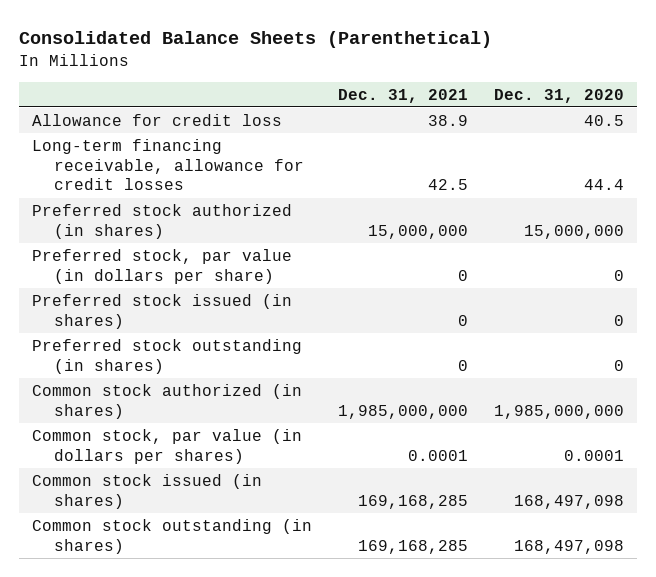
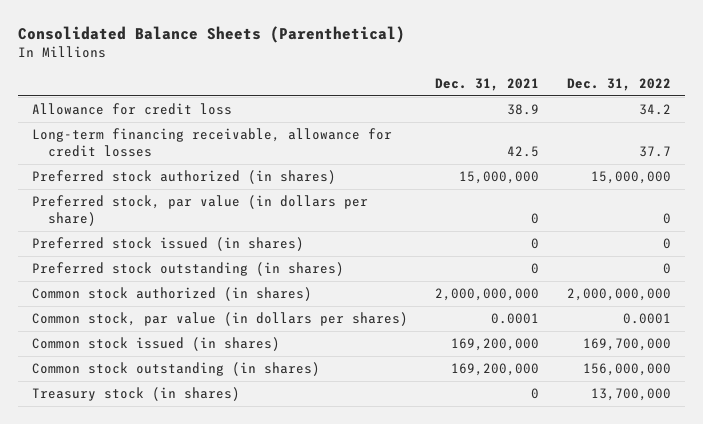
[494,88,625,103] Dec. 31, 2020 -> none
none -> [567,77,672,91] Dec. 31, 2022
[338,404,469,419] 1,985,000,000 -> [435,288,540,302] 2,000,000,000
[358,494,469,509] 169,168,285 -> [451,338,540,352] 169,200,000
[358,539,469,554] 169,168,285 -> [451,363,540,377] 169,200,000
none -> [31,387,240,402] Treasury stock (in shares)

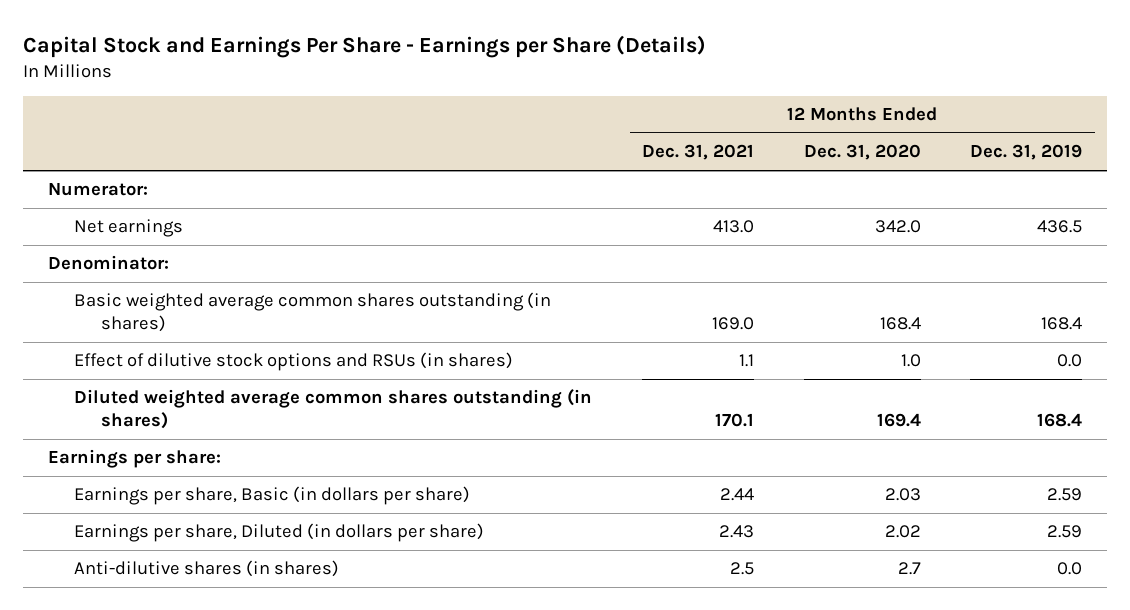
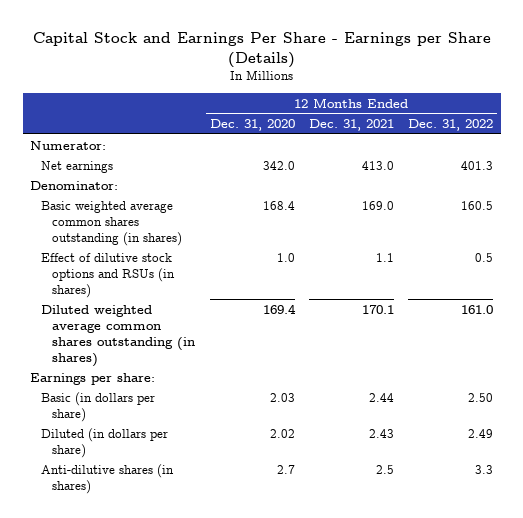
[970,144,1083,161] Dec. 31, 2019 -> none
none -> [408,119,494,132] Dec. 31, 2022
[74,486,471,506] Earnings per share, Basic (in dollars per share) -> [41,391,156,422] Basic (in dollars per share)
[74,523,485,543] Earnings per share, Diluted (in dollars per share) -> [41,427,169,458] Diluted (in dollars per share)

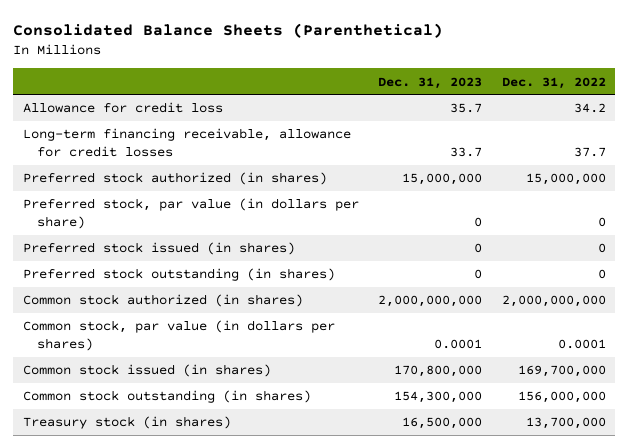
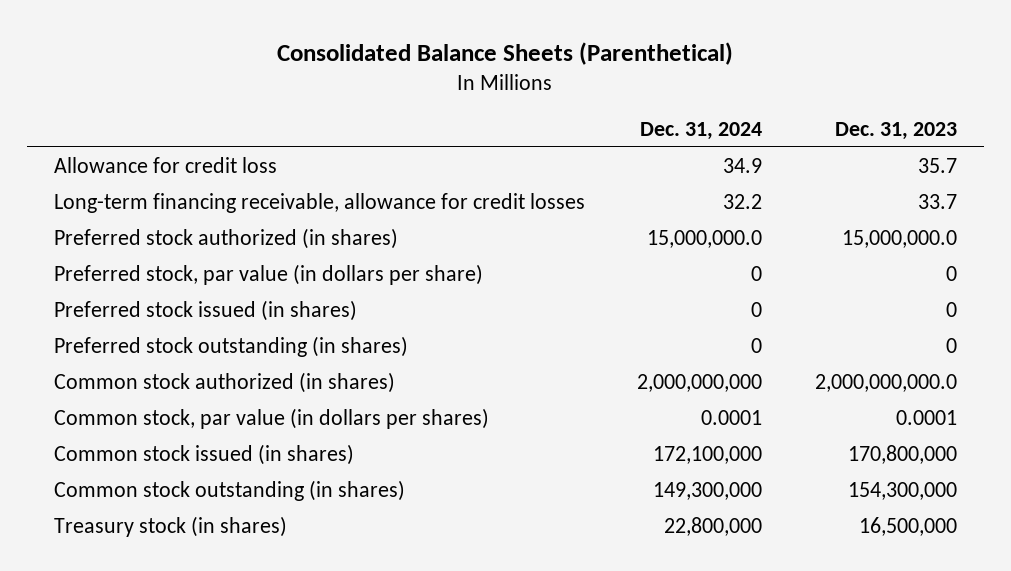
[501,76,606,89] Dec. 31, 2022 -> none
none -> [640,121,763,140] Dec. 31, 2024
[402,173,483,186] 15,000,000 -> [842,229,958,248] 15,000,000.0
[378,295,483,308] 2,000,000,000 -> [815,373,958,392] 2,000,000,000.0

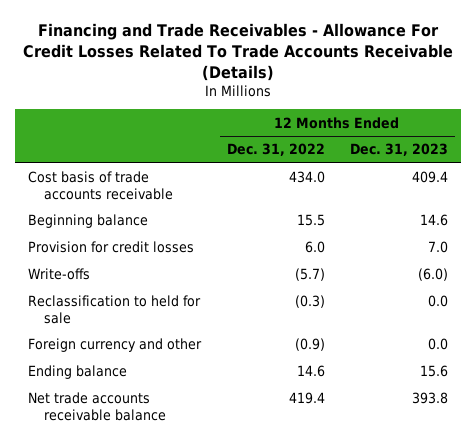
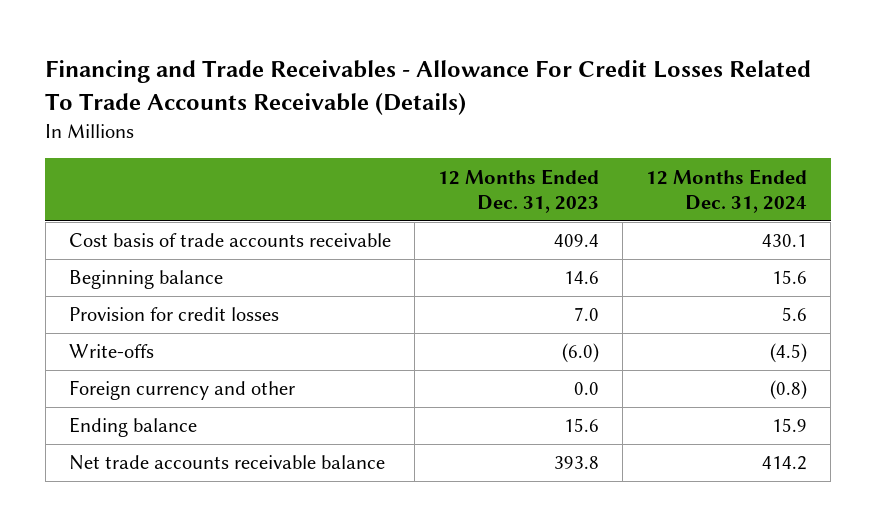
[226,143,325,157] Dec. 31, 2022 -> none
none -> [646,168,808,213] 12 Months Ended Dec. 31, 2024
[28,295,202,324] Reclassification to held for sale -> none

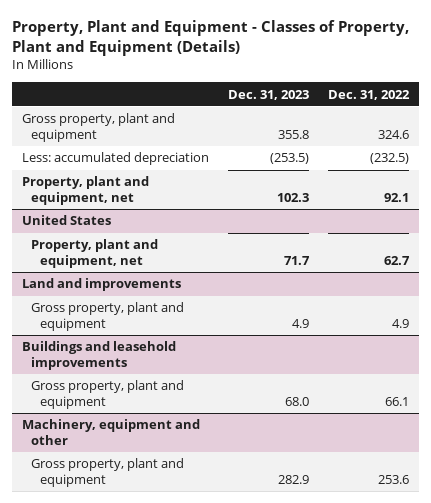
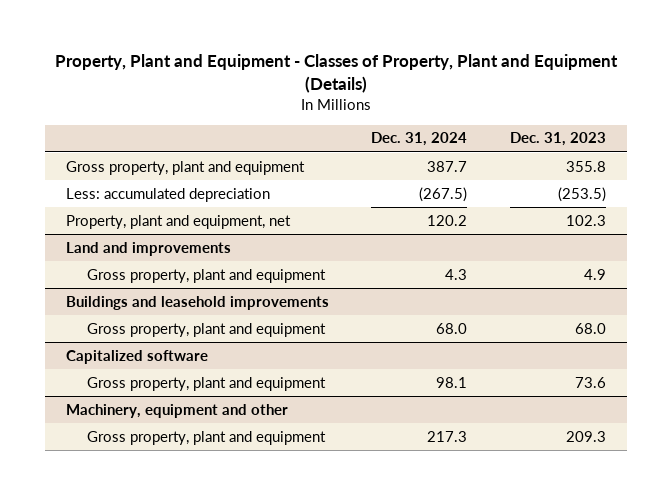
[328,89,411,100] Dec. 31, 2022 -> none
none -> [371,132,468,147] Dec. 31, 2024
[21,215,111,226] United States -> none
[31,239,159,268] Property, plant and equipment, net -> none
none -> [65,349,208,364] Capitalized software
none -> [86,376,326,391] Gross property, plant and equipment
[278,474,310,484] 282.9 -> [565,430,606,442] 209.3

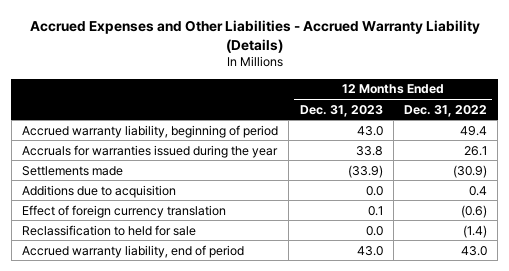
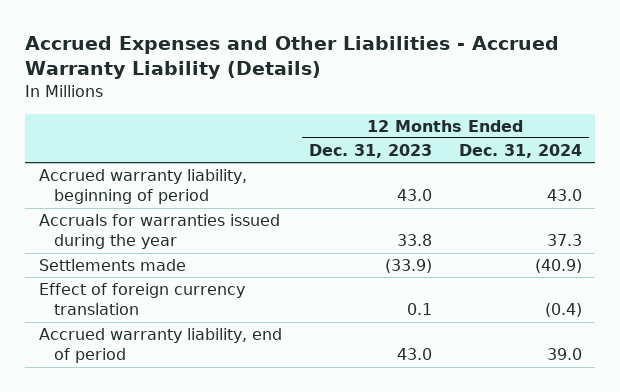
[404,104,488,117] Dec. 31, 2022 -> none
none -> [458,144,582,159] Dec. 31, 2024
[22,184,177,198] Additions due to acquisition -> none
[22,224,197,236] Reclassification to held for sale -> none

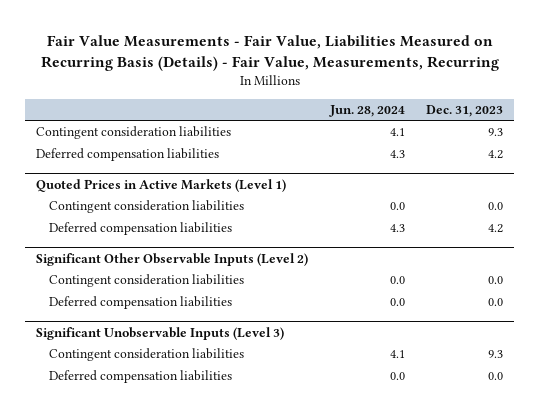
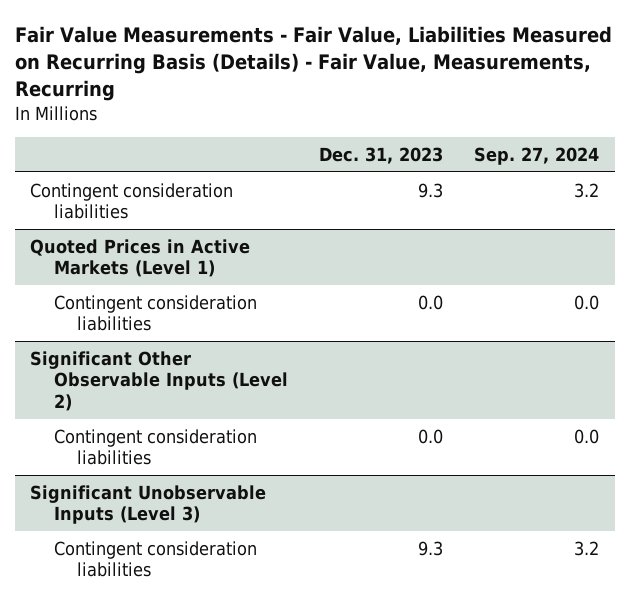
[328,105,405,118] Jun. 28, 2024 -> none
none -> [474,146,600,165] Sep. 27, 2024
[36,148,220,162] Deferred compensation liabilities -> none
[48,222,232,236] Deferred compensation liabilities -> none
[48,296,232,310] Deferred compensation liabilities -> none
[48,370,232,384] Deferred compensation liabilities -> none

